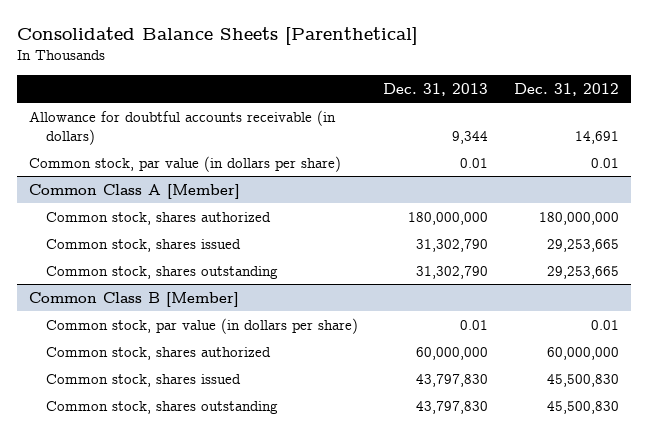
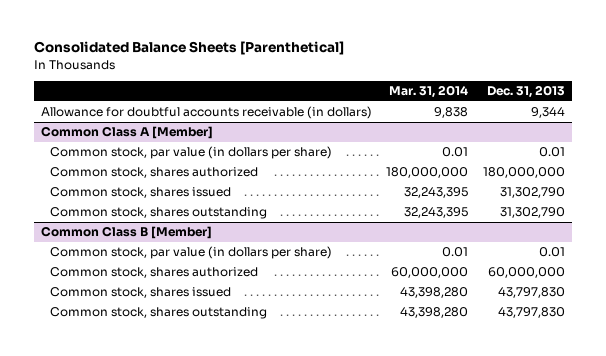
[513,82,619,96] Dec. 31, 2012 -> none
none -> [389,84,469,98] Mar. 31, 2014
[29,155,342,172] Common stock, par value (in dollars per share) -> none
none -> [50,146,333,160] Common stock, par value (in dollars per share)

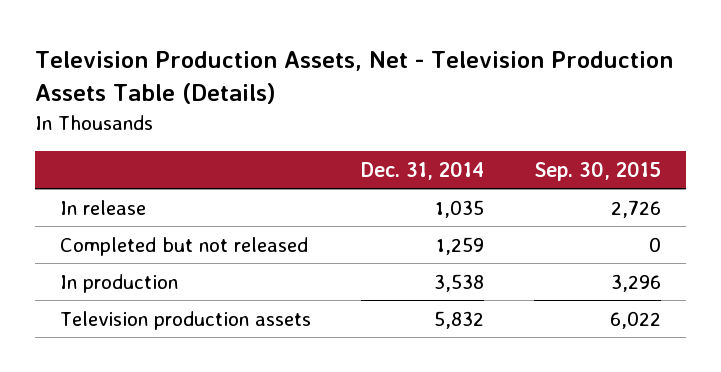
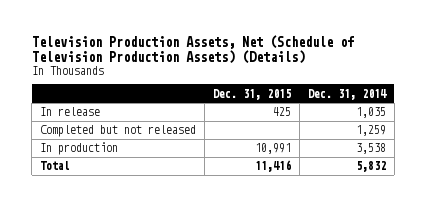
[35,51,674,105] Television Production Assets, Net - Television Production Assets Table (Details) -> [31,34,354,64] Television Production Assets, Net (Schedule of Television Production Assets) (Details)
[533,160,661,181] Sep. 30, 2015 -> none
none -> [213,88,292,100] Dec. 31, 2015
[60,310,312,330] Television production assets -> [40,161,71,171] Total

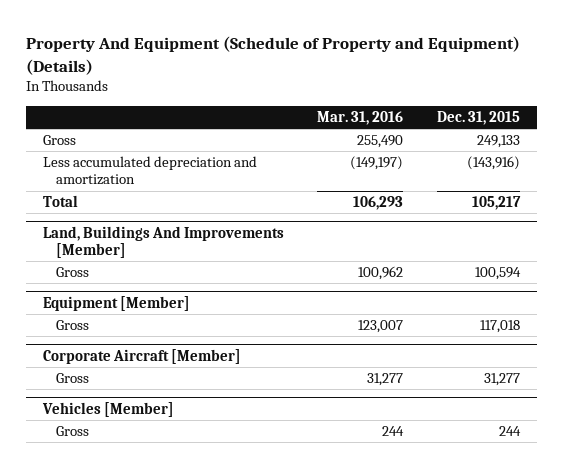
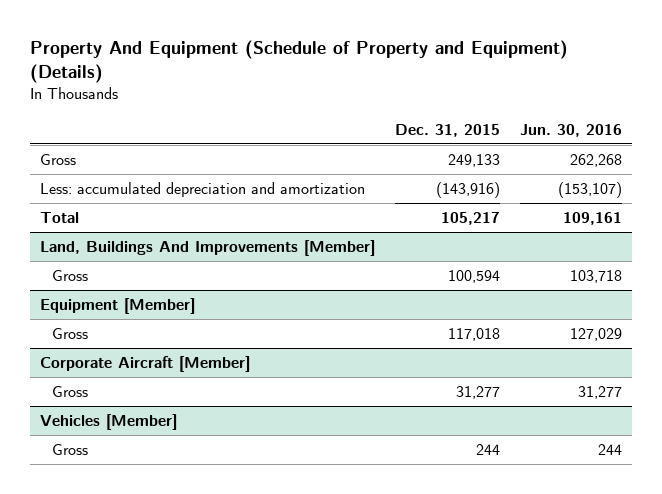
[317,111,404,126] Mar. 31, 2016 -> none
none -> [519,123,622,137] Jun. 30, 2016
[42,156,257,186] Less accumulated depreciation and amortization -> [40,181,366,197] Less: accumulated depreciation and amortization

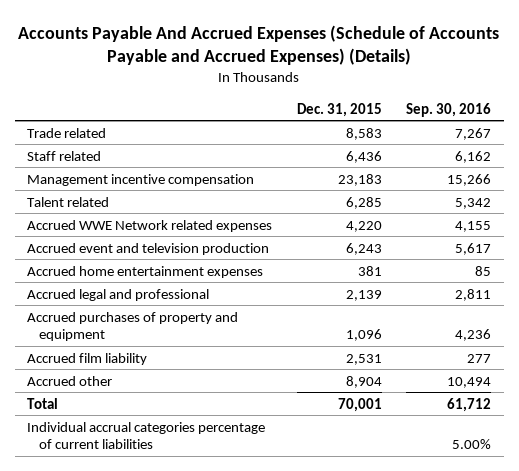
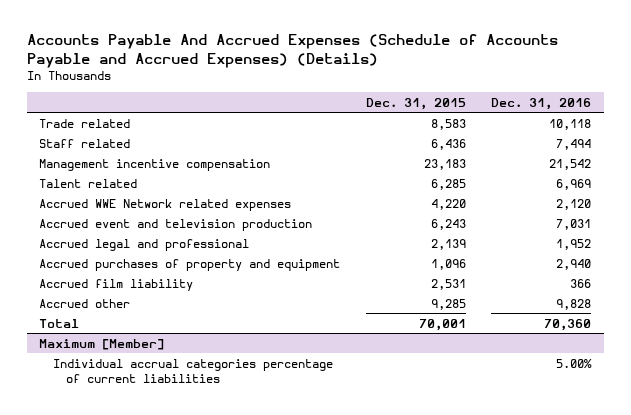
[406,102,492,117] Sep. 30, 2016 -> none
none -> [491,97,592,110] Dec. 31, 2016
[27,265,264,278] Accrued home entertainment expenses -> none
[345,375,382,388] 8,904 -> [430,298,466,310] 9,285
none -> [39,338,165,350] Maximum [Member]

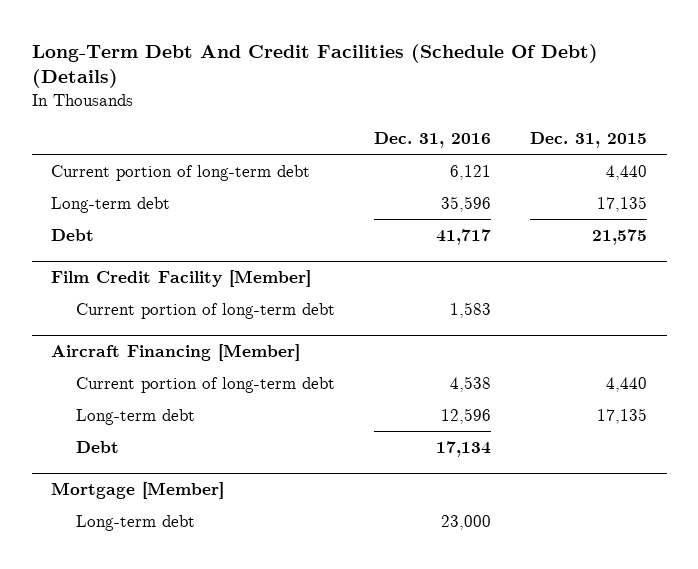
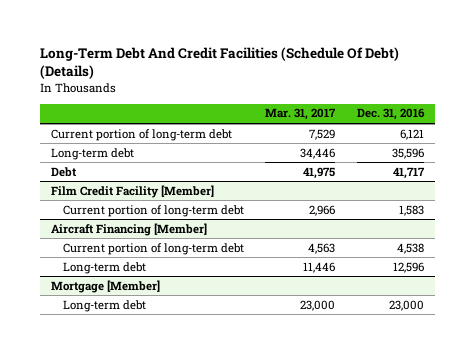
[530,132,648,149] Dec. 31, 2015 -> none
none -> [265,108,337,121] Mar. 31, 2017
[75,440,119,453] Debt -> none

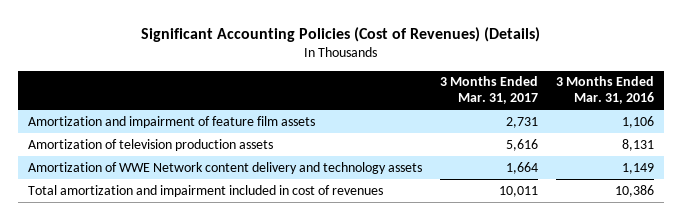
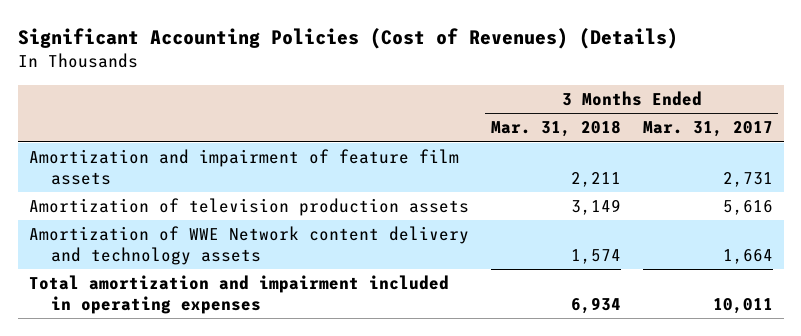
[556,76,655,104] 3 Months Ended Mar. 31, 2016 -> none
none -> [490,120,621,138] Mar. 31, 2018
[27,184,383,197] Total amortization and impairment included in cost of revenues -> [28,275,449,314] Total amortization and impairment included in operating expenses

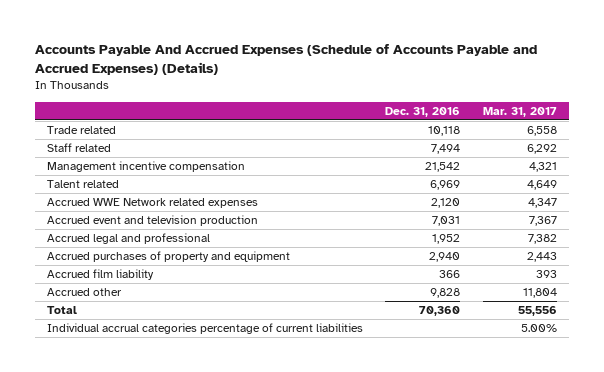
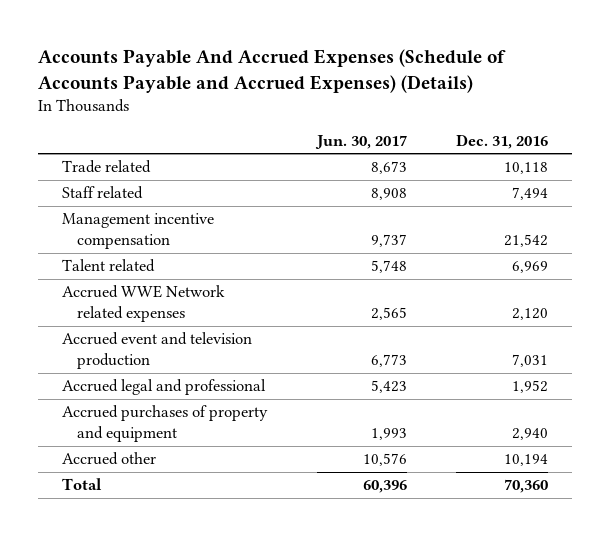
[483,106,558,117] Mar. 31, 2017 -> none
none -> [315,134,408,149] Jun. 30, 2017
[46,269,154,281] Accrued film liability -> none
[430,288,461,299] 9,828 -> [503,454,548,467] 10,194
[46,323,363,335] Individual accrual categories percentage of current liabilities -> none

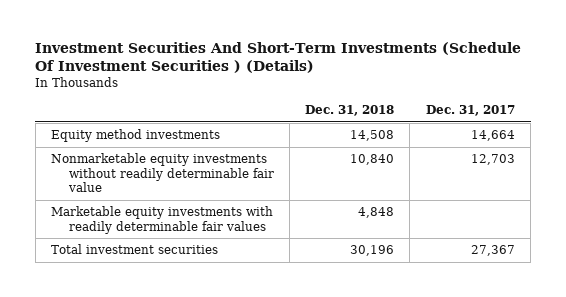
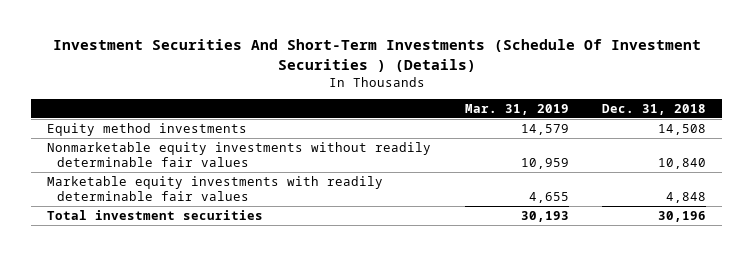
[425,105,515,117] Dec. 31, 2017 -> none
none -> [464,103,569,115] Mar. 31, 2019
[50,153,274,193] Nonmarketable equity investments without readily determinable fair value -> [47,141,432,167] Nonmarketable equity investments without readily determinable fair values

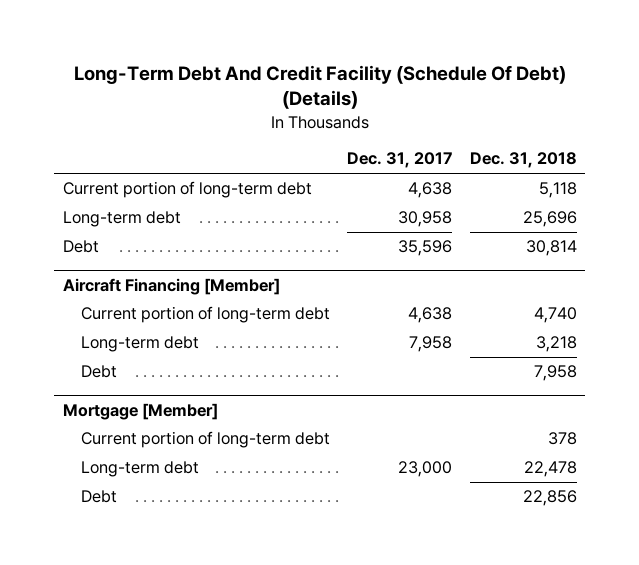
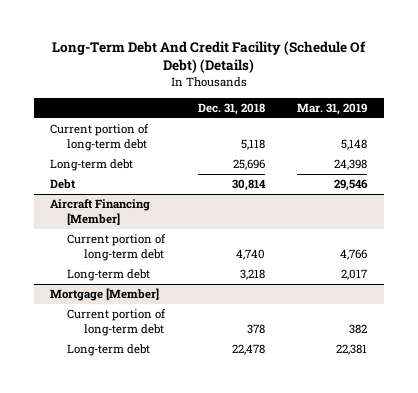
[347,152,453,169] Dec. 31, 2017 -> none
none -> [297,102,368,115] Mar. 31, 2019
[81,365,118,379] Debt -> none
[81,490,118,504] Debt -> none

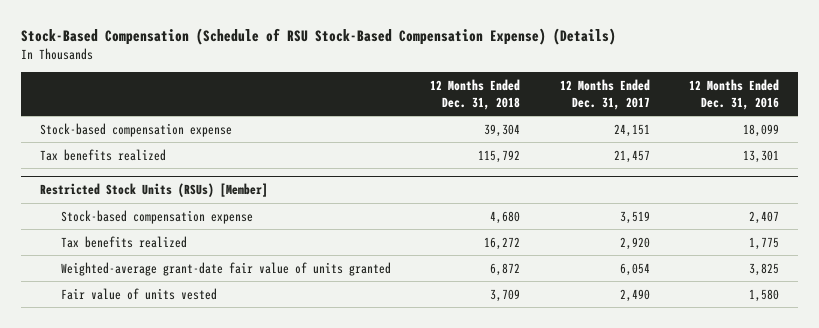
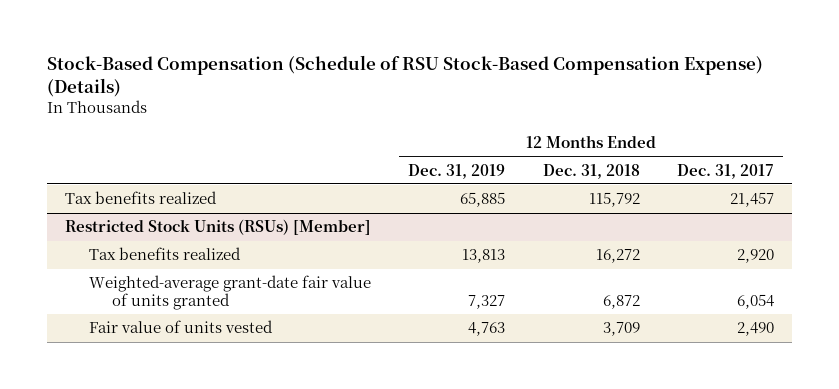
[688,79,779,111] 12 Months Ended Dec. 31, 2016 -> none
none -> [408,163,506,179] Dec. 31, 2019
[40,122,233,137] Stock-based compensation expense -> none
[61,209,254,224] Stock-based compensation expense -> none

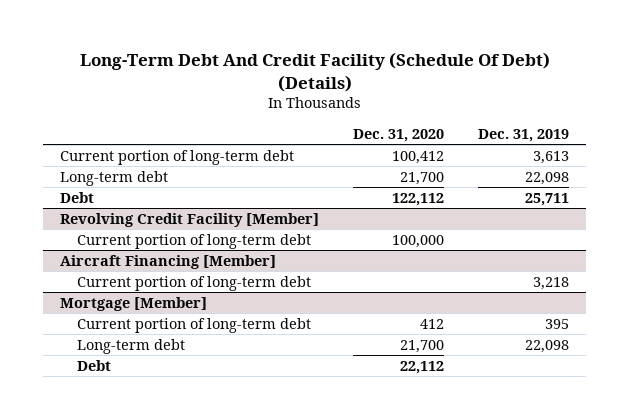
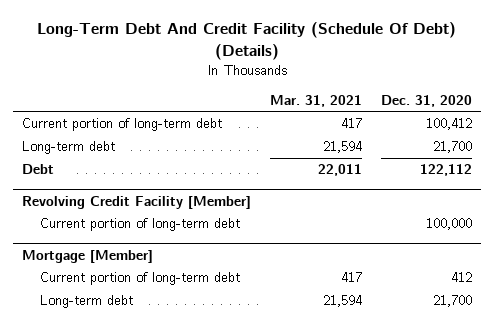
[478,128,570,142] Dec. 31, 2019 -> none
none -> [269,94,362,107] Mar. 31, 2021
[60,254,277,269] Aircraft Financing [Member] -> none
[76,275,311,291] Current portion of long-term debt -> none
[76,359,111,371] Debt -> none

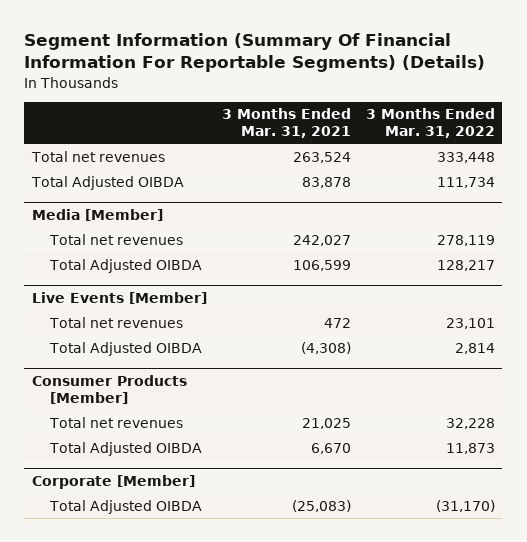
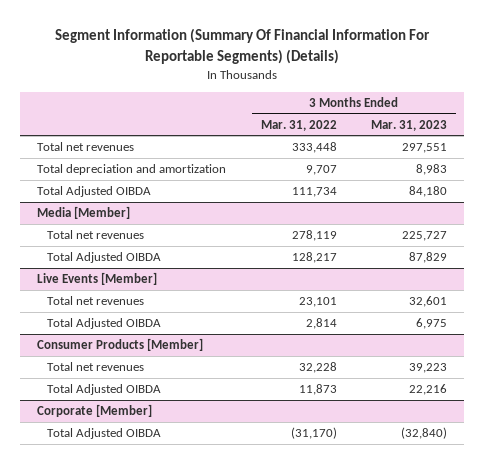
[221,108,351,139] 3 Months Ended Mar. 31, 2021 -> none
none -> [371,119,448,131] Mar. 31, 2023
none -> [37,164,227,176] Total depreciation and amortization

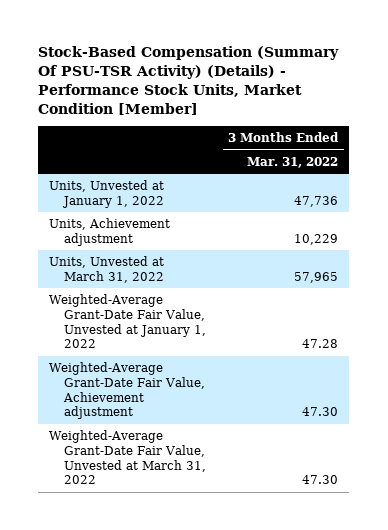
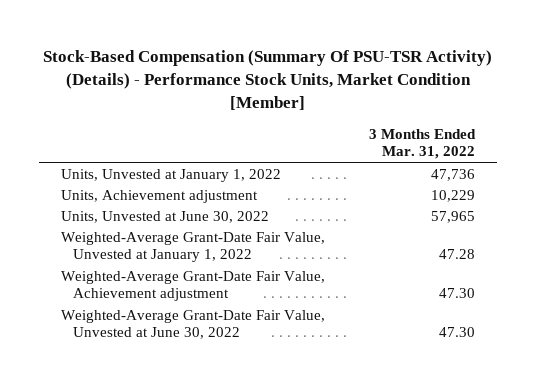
[49,256,165,283] Units, Unvested at March 31, 2022 -> [61,210,270,223] Units, Unvested at June 30, 2022
[49,430,206,485] Weighted-Average Grant-Date Fair Value, Unvested at March 31, 2022 -> [61,309,326,340] Weighted-Average Grant-Date Fair Value, Unvested at June 30, 2022

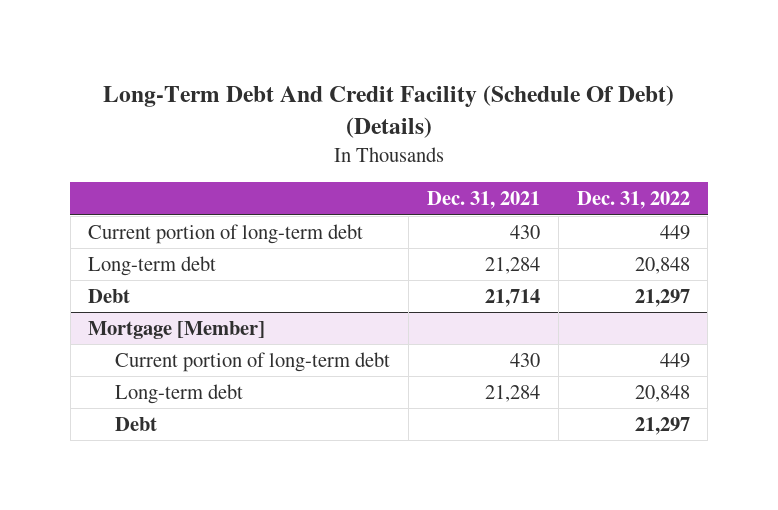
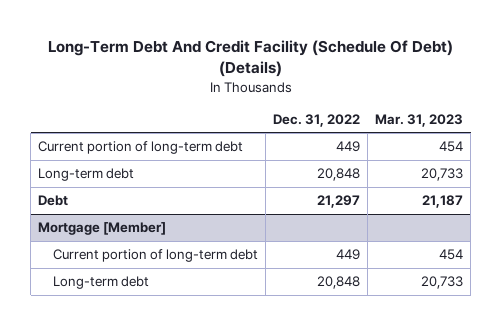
[426,191,540,210] Dec. 31, 2021 -> none
none -> [375,113,464,127] Mar. 31, 2023
[115,416,158,431] Debt -> none

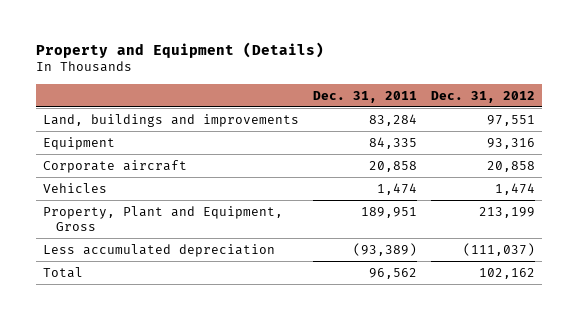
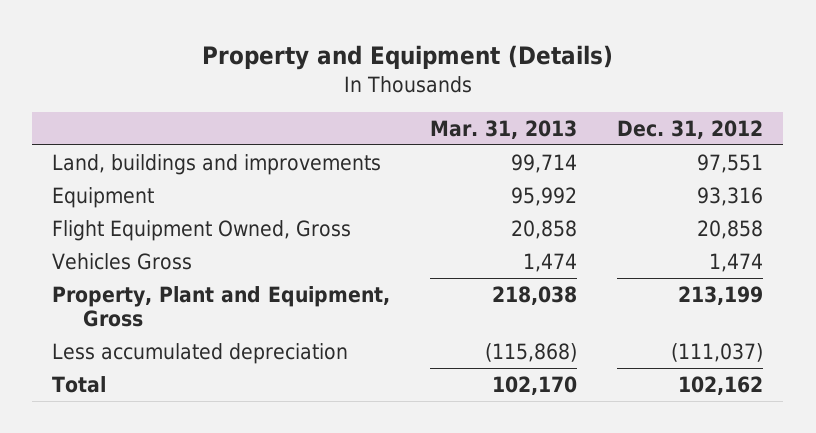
[312,90,417,103] Dec. 31, 2011 -> none
none -> [430,119,578,139] Mar. 31, 2013
[42,159,187,173] Corporate aircraft -> [52,219,352,241] Flight Equipment Owned, Gross
[42,182,107,193] Vehicles -> [52,252,193,270] Vehicles Gross

